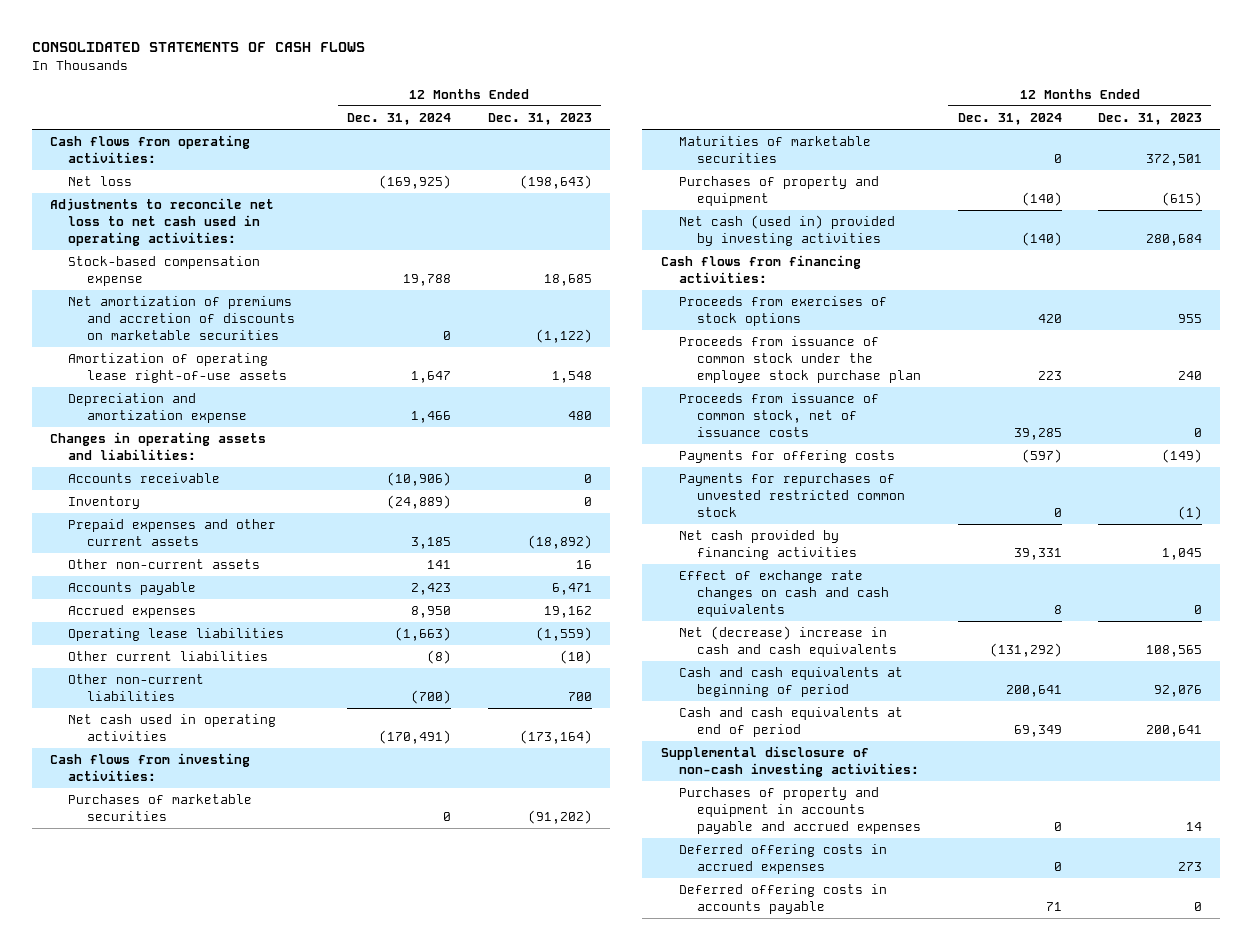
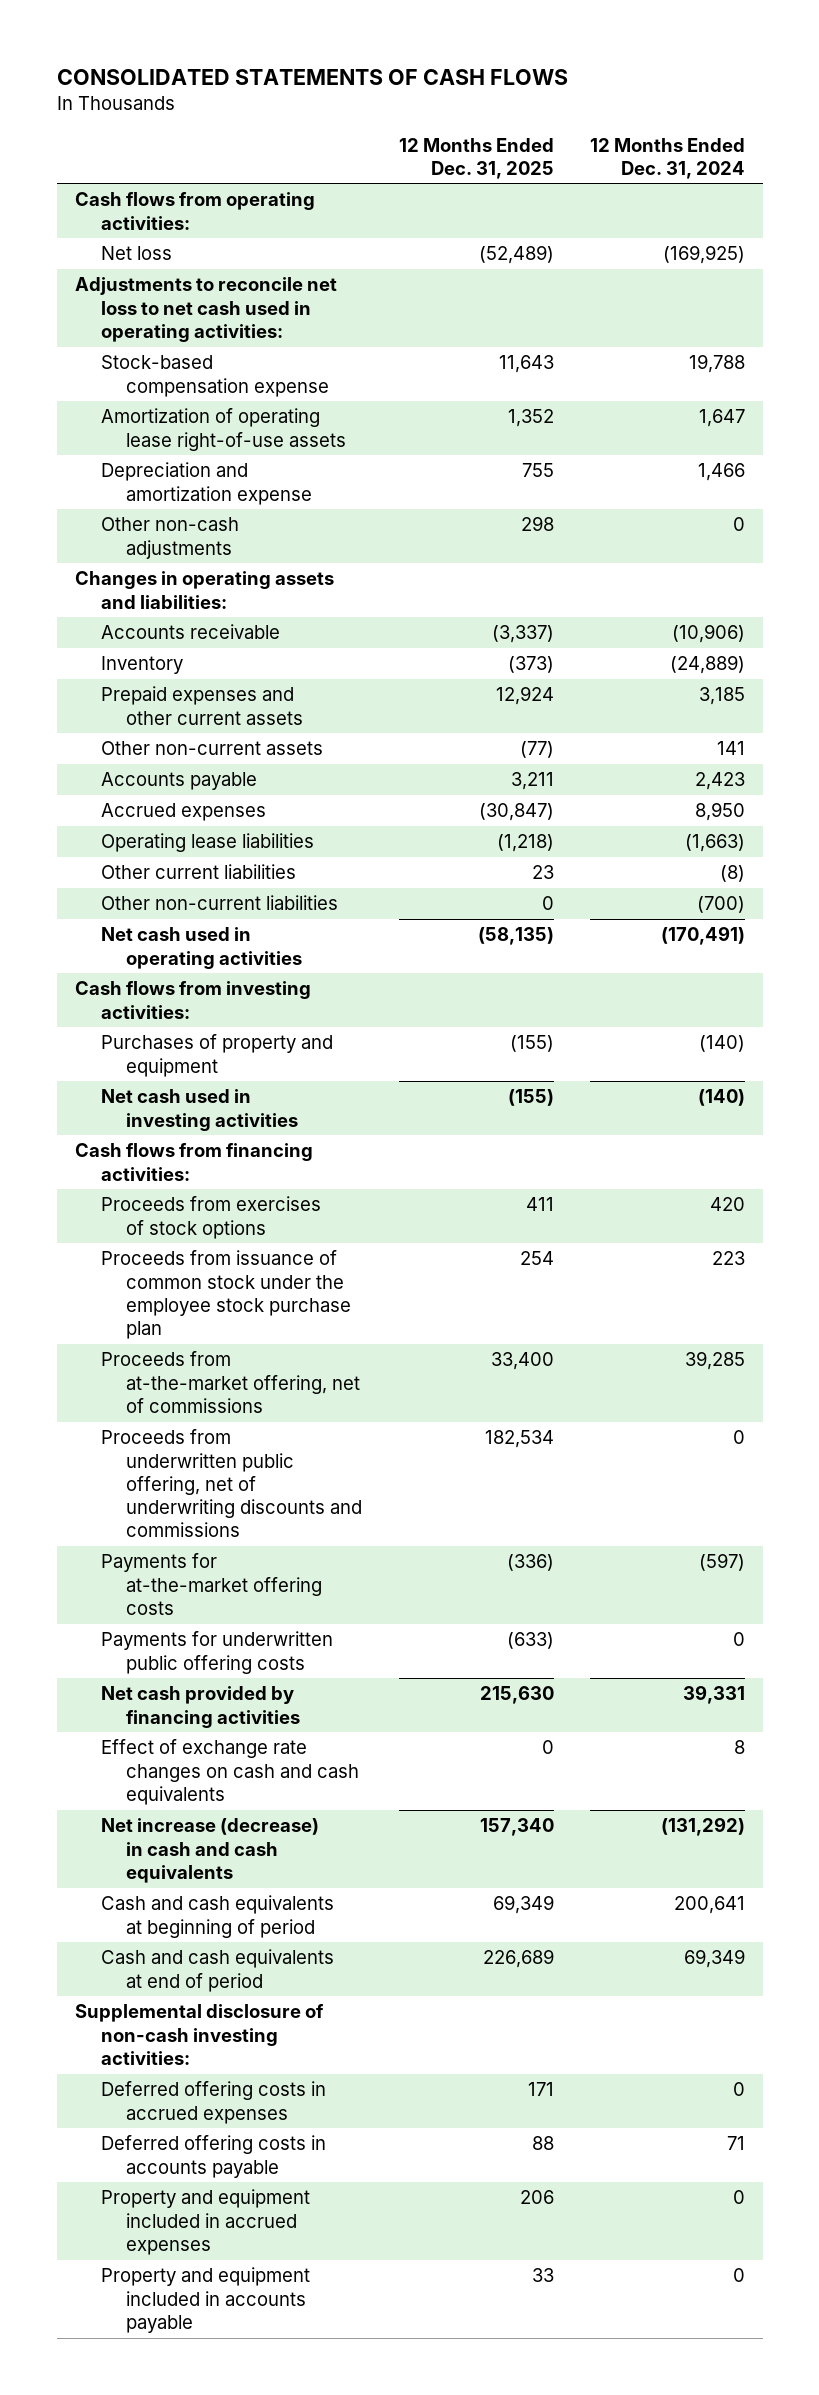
[487,113,592,126] Dec. 31, 2023 -> none
none -> [398,137,554,179] 12 Months Ended Dec. 31, 2025
[68,296,295,340] Net amortization of premiums and accretion of discounts on marketable securities -> none
none -> [100,517,239,559] Other non-cash adjustments
[68,794,253,822] Purchases of marketable securities -> none
[678,136,871,164] Maturities of marketable securities -> none
[678,215,895,247] Net cash (used in) provided by investing activities -> [100,1089,299,1131] Net cash used in investing activities
[678,473,905,517] Payments for repurchases of unvested restricted common stock -> none
[678,393,879,437] Proceeds from issuance of common stock, net of issuance costs -> [100,1351,361,1413] Proceeds from at-the-market offering, net of commissions
none -> [100,1429,363,1537] Proceeds from underwritten public offering, net of underwriting discounts and commissions
[678,450,895,464] Payments for offering costs -> [100,1553,323,1615] Payments for at-the-market offering costs
none -> [100,1631,333,1674] Payments for underwritten public offering costs
[678,626,897,658] Net (decrease) increase in cash and cash equivalents -> [100,1818,319,1883] Net increase (decrease) in cash and cash equivalents
[678,787,921,834] Purchases of property and equipment in accounts payable and accrued expenses -> none
none -> [100,2189,310,2255] Property and equipment included in accrued expenses
none -> [100,2267,310,2333] Property and equipment included in accounts payable

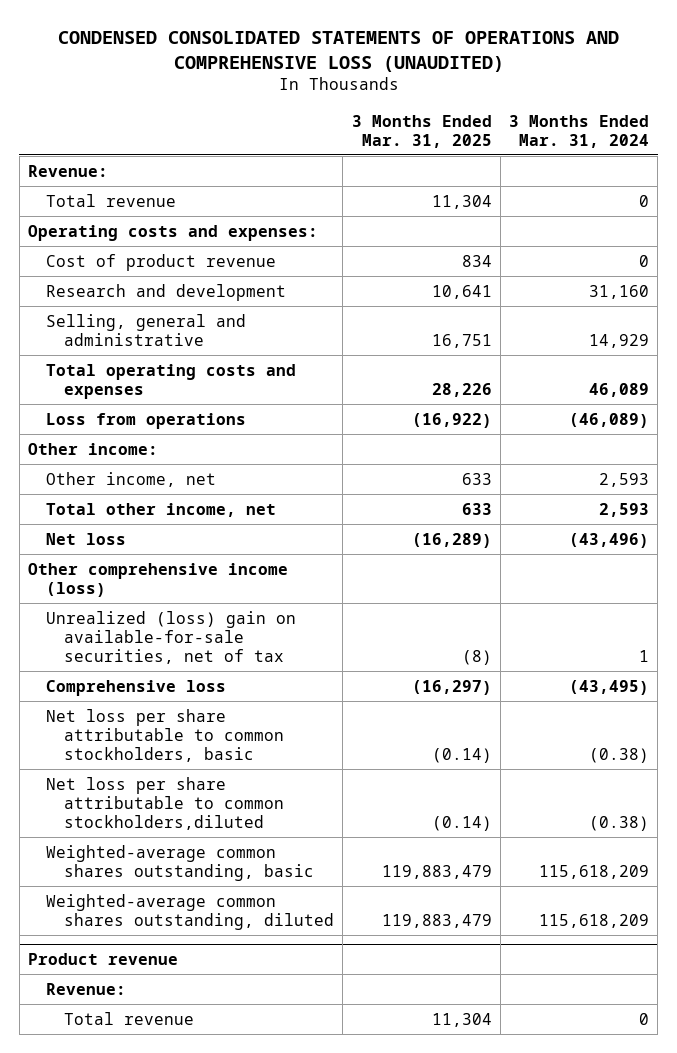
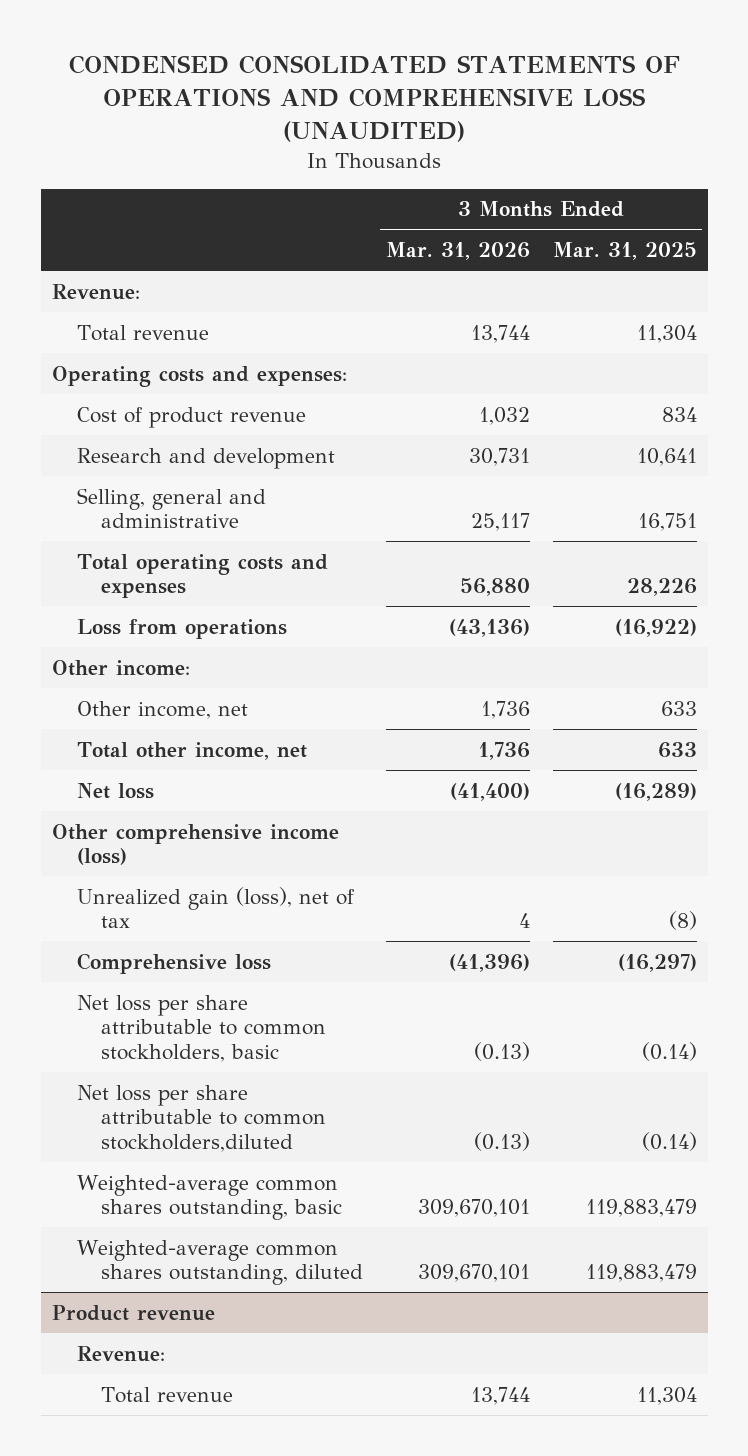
[509,114,650,148] 3 Months Ended Mar. 31, 2024 -> none
none -> [385,241,530,260] Mar. 31, 2026
[46,610,297,664] Unrealized (loss) gain on available-for-sale securities, net of tax -> [76,886,355,929] Unrealized gain (loss), net of tax

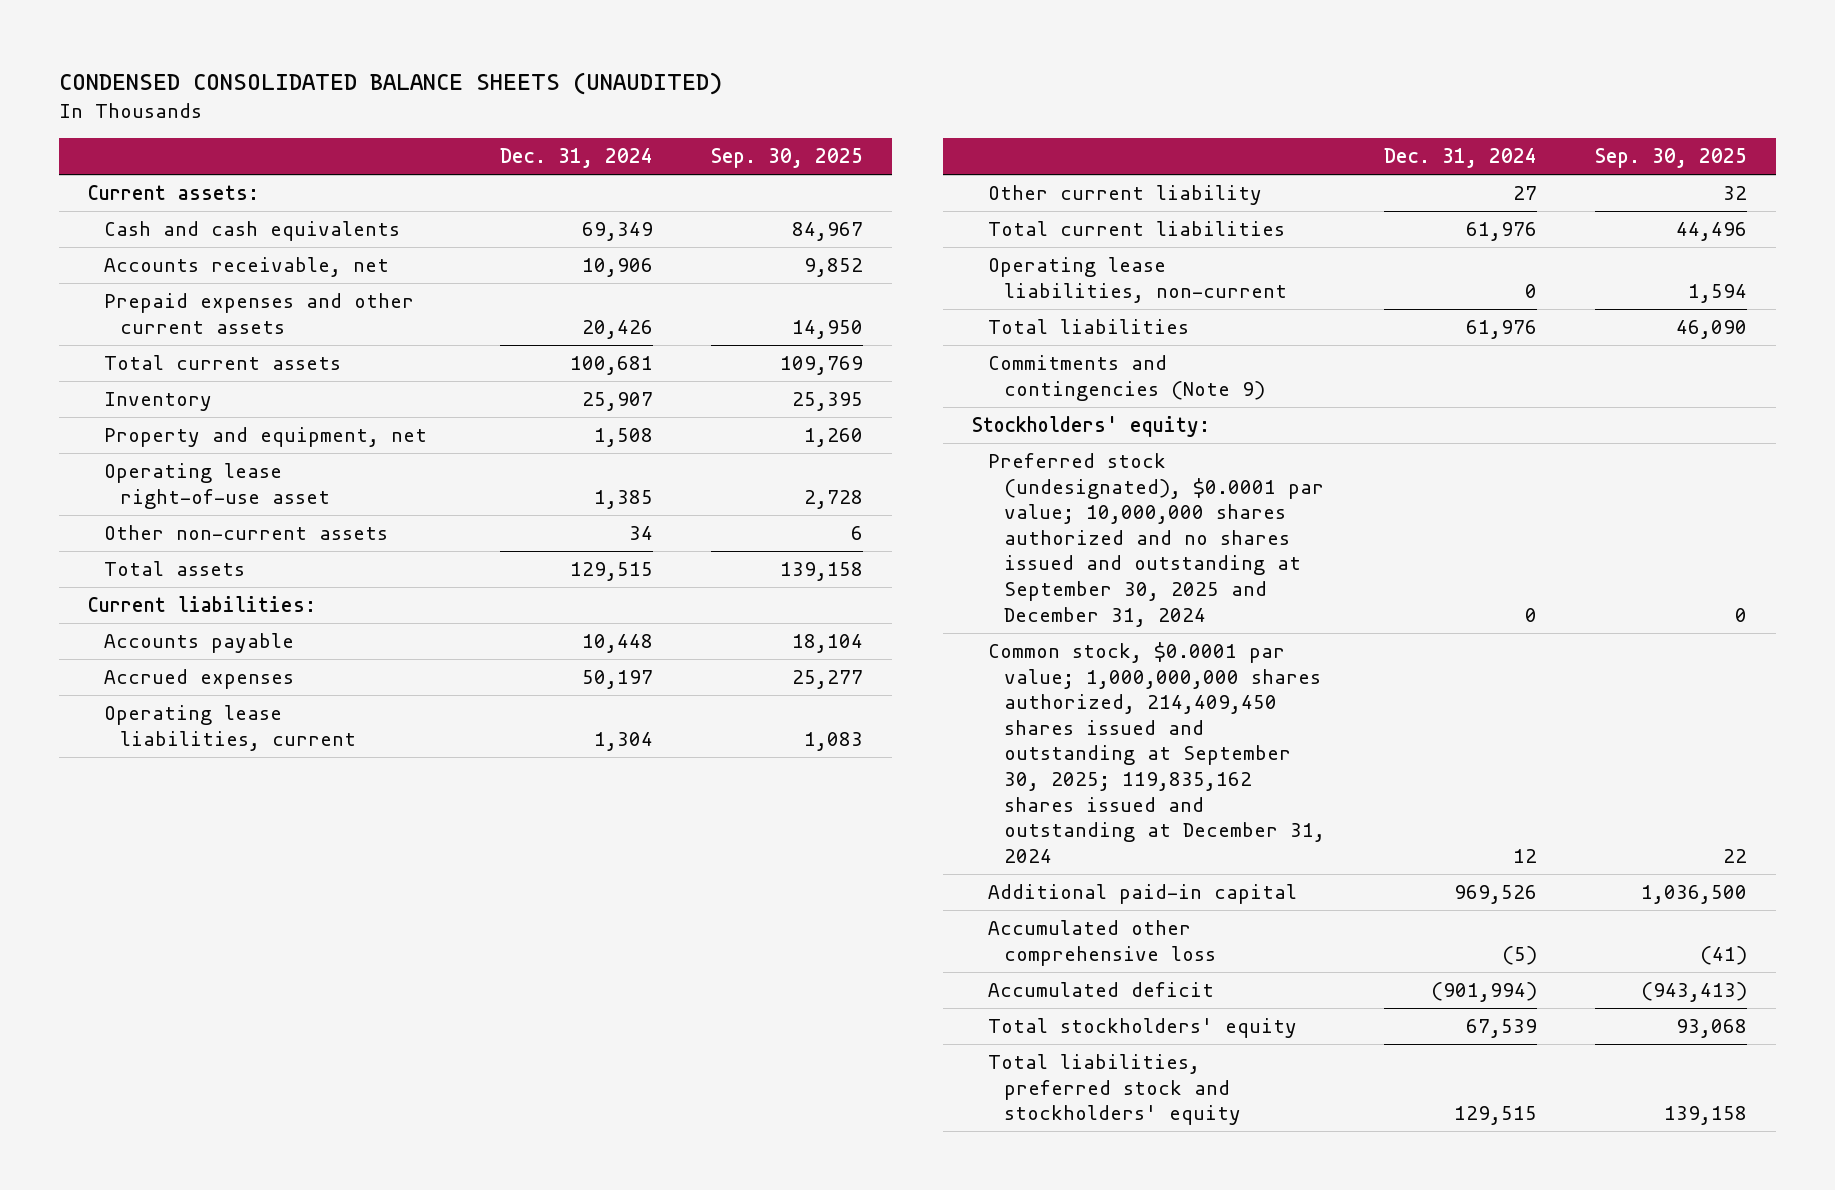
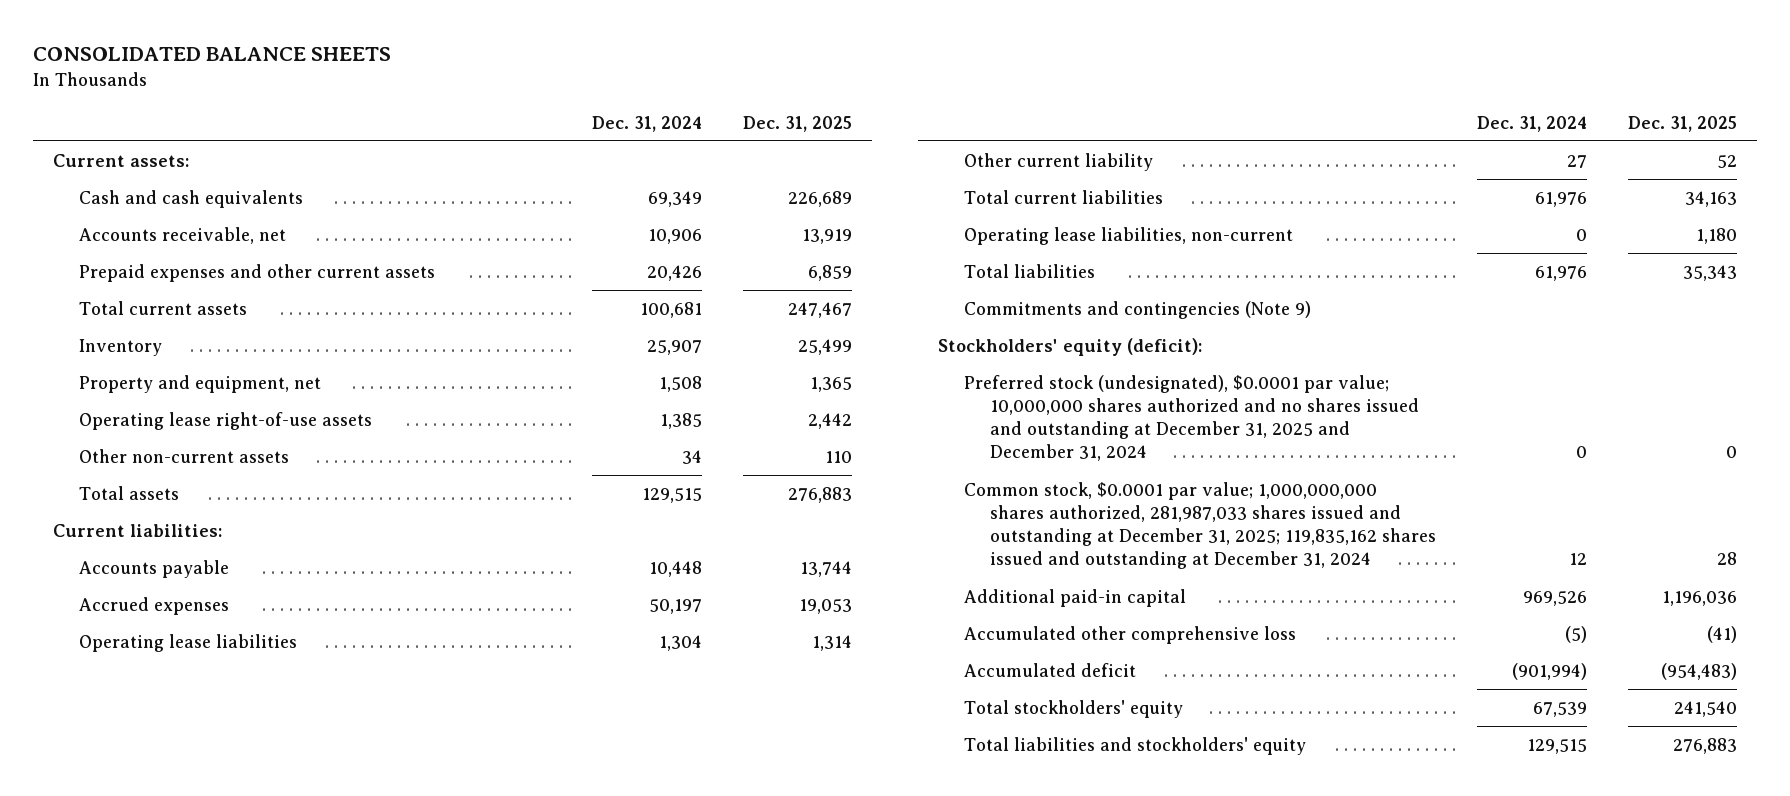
[58,72,722,96] CONDENSED CONSOLIDATED BALANCE SHEETS (UNAUDITED) -> [32,46,391,61] CONSOLIDATED BALANCE SHEETS
[710,148,863,169] Sep. 30, 2025 -> none
none -> [742,115,852,132] Dec. 31, 2025
[104,463,331,509] Operating lease right-of-use asset -> [79,411,373,430] Operating lease right-of-use assets
[104,705,357,751] Operating lease liabilities, current -> [79,633,298,652] Operating lease liabilities
[972,416,1211,438] Stockholders' equity: -> [937,337,1202,356] Stockholders' equity (deficit):
[988,453,1325,627] Preferred stock (undesignated), $0.0001 par value; 10,000,000 shares authorized and no shares issued and outstanding at September 30, 2025 and December 31, 2024 -> [963,374,1419,462] Preferred stock (undesignated), $0.0001 par value; 10,000,000 shares authorized and no shares issued and outstanding at December 31, 2025 and December 31, 2024
[988,642,1326,863] Common stock, $0.0001 par value; 1,000,000,000 shares authorized, 214,409,450 shares issued and outstanding at September 30, 2025; 119,835,162 shares issued and outstanding at December 31, 2024 -> [963,481,1436,570] Common stock, $0.0001 par value; 1,000,000,000 shares authorized, 281,987,033 shares issued and outstanding at December 31, 2025; 119,835,162 shares issued and outstanding at December 31, 2024
[988,1054,1242,1126] Total liabilities, preferred stock and stockholders' equity -> [963,736,1306,755] Total liabilities and stockholders' equity

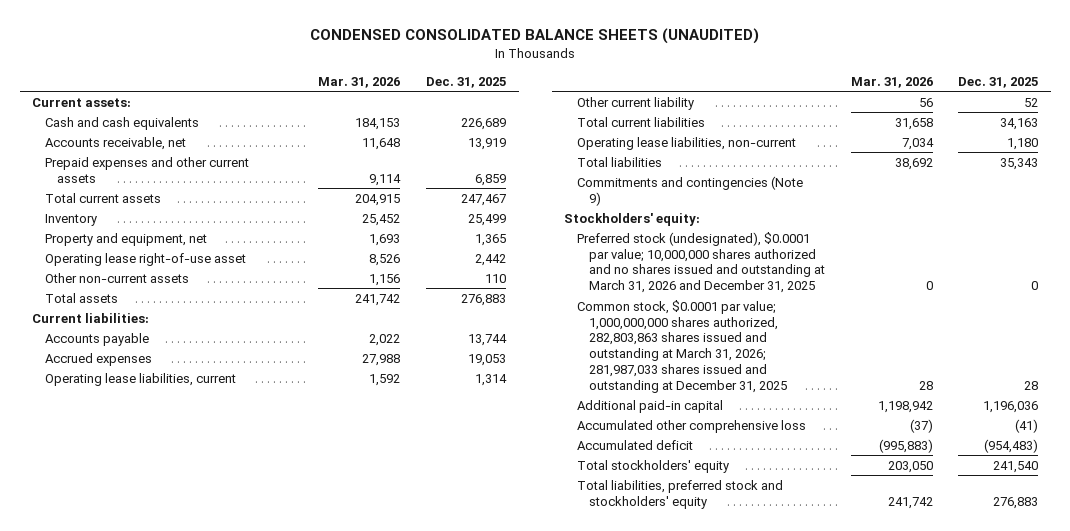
[32,46,391,61] CONSOLIDATED BALANCE SHEETS -> [310,28,760,45] CONDENSED CONSOLIDATED BALANCE SHEETS (UNAUDITED)
[591,115,702,132] Dec. 31, 2024 -> none
none -> [318,76,401,88] Mar. 31, 2026
[79,411,373,430] Operating lease right-of-use assets -> [44,252,246,266] Operating lease right-of-use asset
[79,633,298,652] Operating lease liabilities -> [44,372,236,386] Operating lease liabilities, current
[937,337,1202,356] Stockholders' equity (deficit): -> [564,212,701,226] Stockholders' equity:
[963,374,1419,462] Preferred stock (undesignated), $0.0001 par value; 10,000,000 shares authorized and no shares issued and outstanding at December 31, 2025 and December 31, 2024 -> [576,231,826,294] Preferred stock (undesignated), $0.0001 par value; 10,000,000 shares authorized and no shares issued and outstanding at March 31, 2026 and December 31, 2025
[963,481,1436,570] Common stock, $0.0001 par value; 1,000,000,000 shares authorized, 281,987,033 shares issued and outstanding at December 31, 2025; 119,835,162 shares issued and outstanding at December 31, 2024 -> [576,299,788,394] Common stock, $0.0001 par value; 1,000,000,000 shares authorized, 282,803,863 shares issued and outstanding at March 31, 2026; 281,987,033 shares issued and outstanding at December 31, 2025
[963,736,1306,755] Total liabilities and stockholders' equity -> [576,479,783,509] Total liabilities, preferred stock and stockholders' equity

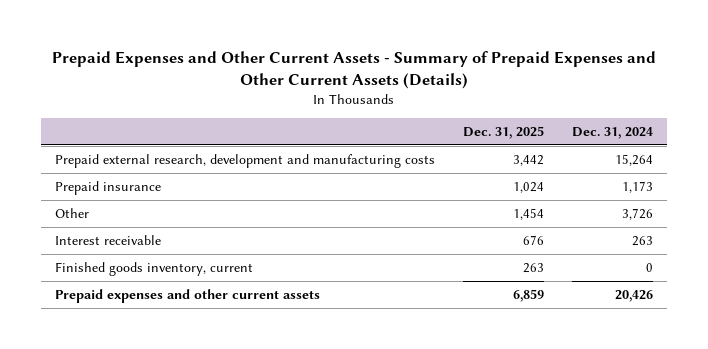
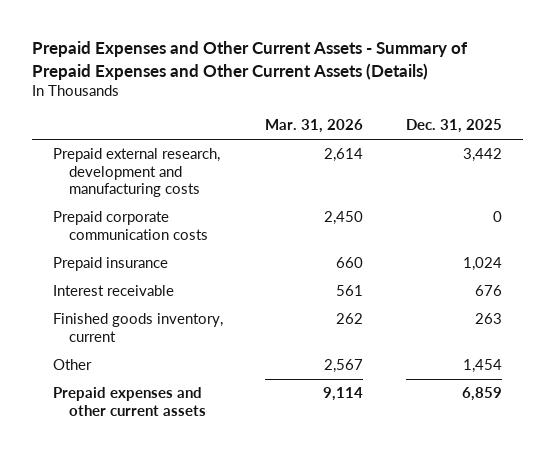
[572,127,654,140] Dec. 31, 2024 -> none
none -> [265,119,364,134] Mar. 31, 2026
none -> [53,211,208,240] Prepaid corporate communication costs
[55,207,90,218] Other -> [53,359,93,371] Other

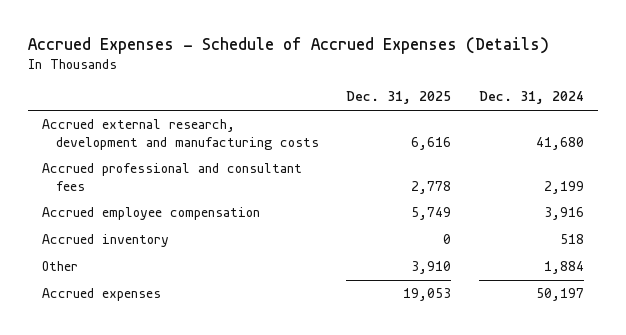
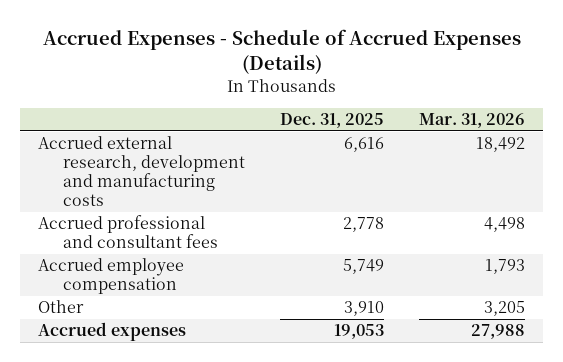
[479,91,585,105] Dec. 31, 2024 -> none
none -> [419,113,526,129] Mar. 31, 2026
[41,234,169,248] Accrued inventory -> none

